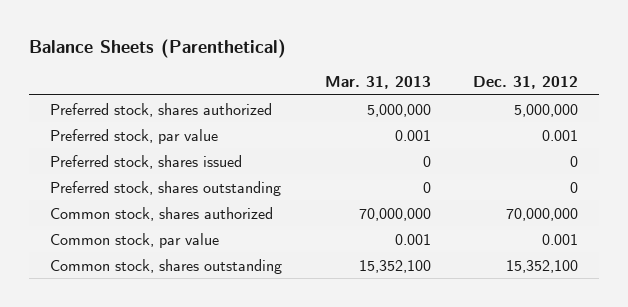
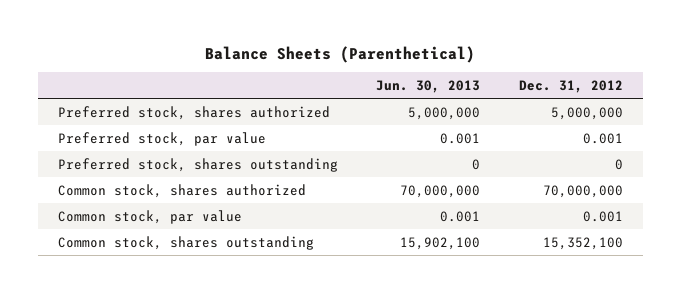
[324,75,431,89] Mar. 31, 2013 -> none
none -> [376,80,481,94] Jun. 30, 2013
[50,154,243,169] Preferred stock, shares issued -> none

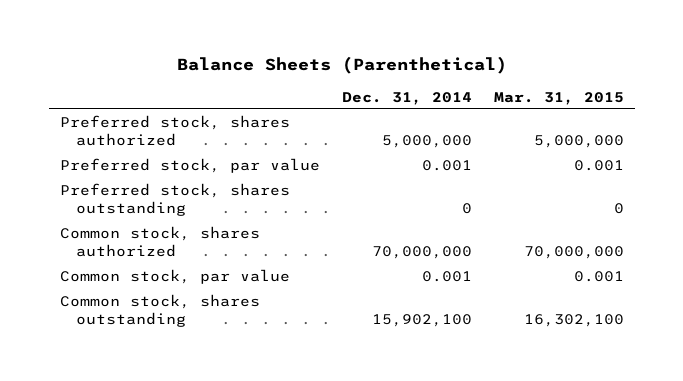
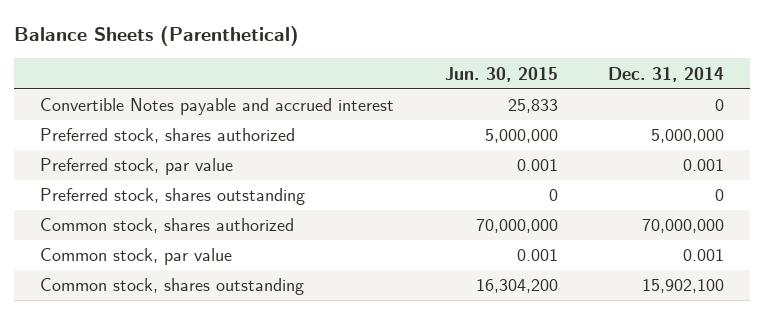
[493,91,624,105] Mar. 31, 2015 -> none
none -> [444,66,558,82] Jun. 30, 2015
none -> [39,98,394,116] Convertible Notes payable and accrued interest

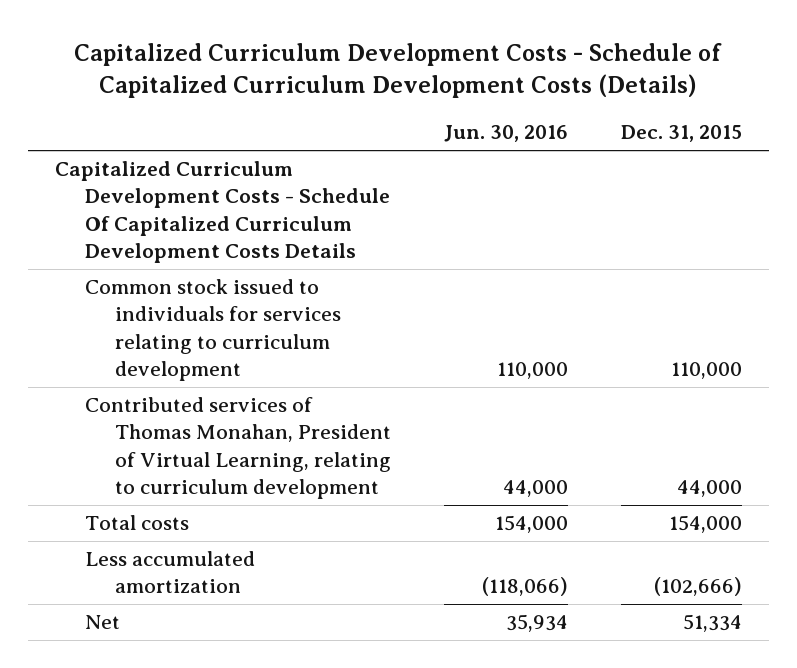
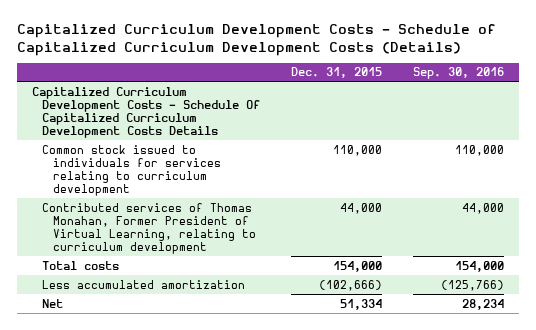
[443,125,568,143] Jun. 30, 2016 -> none
none -> [412,67,504,80] Sep. 30, 2016
[84,397,391,499] Contributed services of Thomas Monahan, President of Virtual Learning, relating to curriculum development -> [42,202,256,255] Contributed services of Thomas Monahan, Former President of Virtual Learning, relating to curriculum development

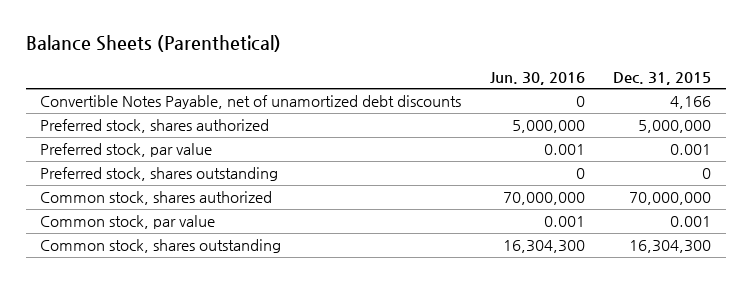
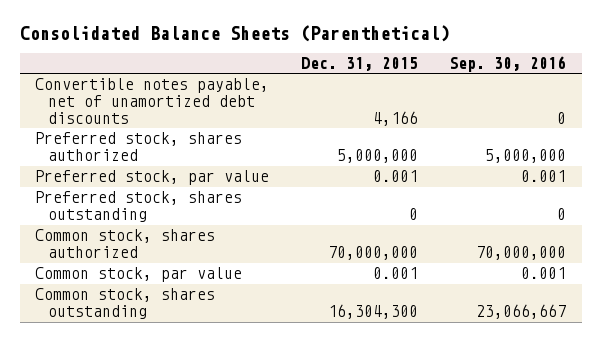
[25,35,281,53] Balance Sheets (Parenthetical) -> [19,24,450,42] Consolidated Balance Sheets (Parenthetical)
[489,71,585,85] Jun. 30, 2016 -> none
none -> [449,55,567,72] Sep. 30, 2016
[39,95,461,110] Convertible Notes Payable, net of unamortized debt discounts -> [35,78,270,124] Convertible notes payable, net of unamortized debt discounts

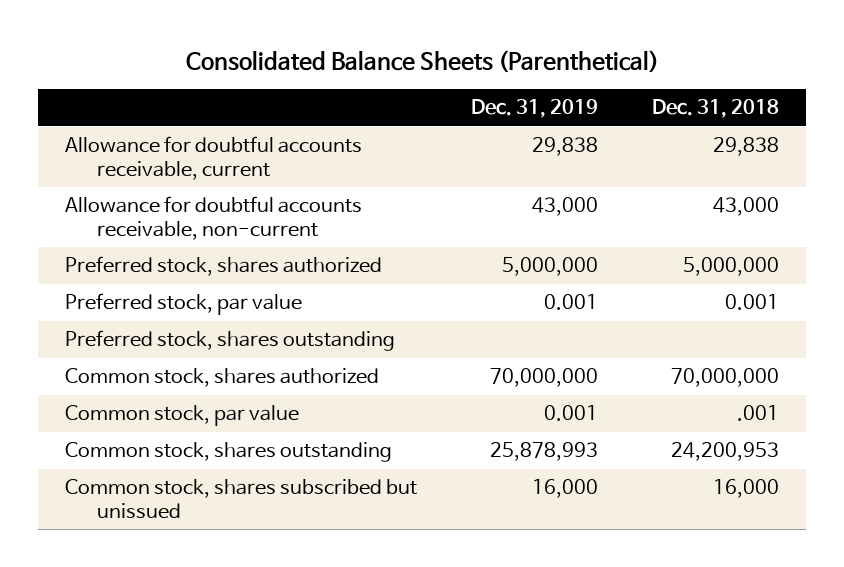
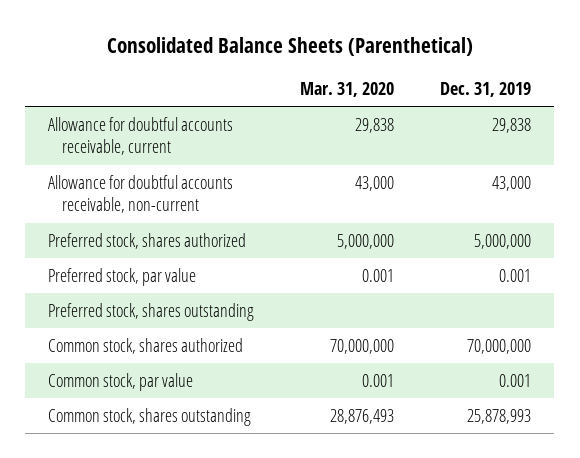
[651,99,779,119] Dec. 31, 2018 -> none
none -> [300,81,395,97] Mar. 31, 2020
[65,479,418,520] Common stock, shares subscribed but unissued -> none

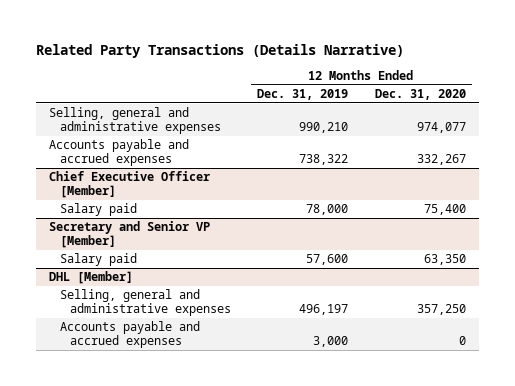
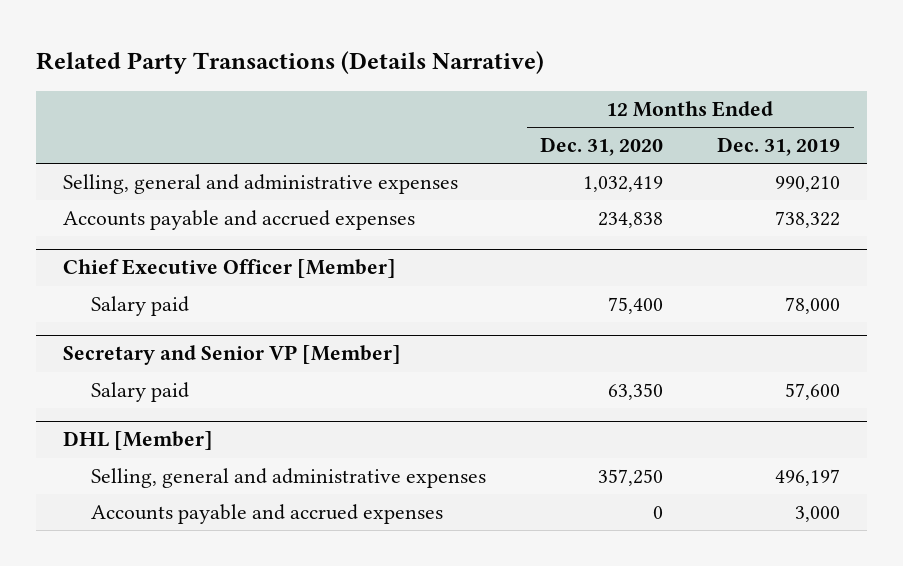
[416,122,466,134] 974,077 -> [583,176,664,193] 1,032,419
[416,154,466,166] 332,267 -> [598,212,664,229] 234,838

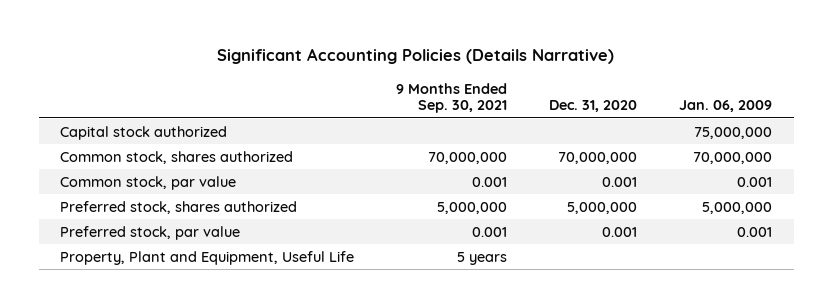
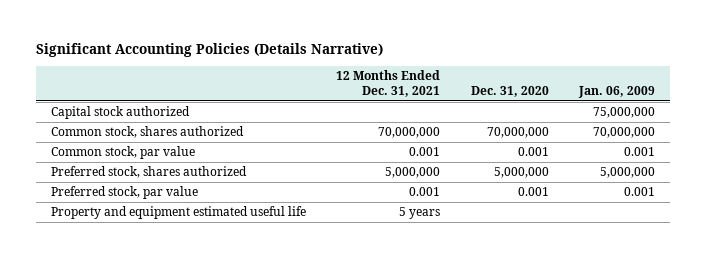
[396,82,508,114] 9 Months Ended Sep. 30, 2021 -> none
none -> [336,70,441,98] 12 Months Ended Dec. 31, 2021
[60,250,355,265] Property, Plant and Equipment, Useful Life -> [51,206,307,220] Property and equipment estimated useful life

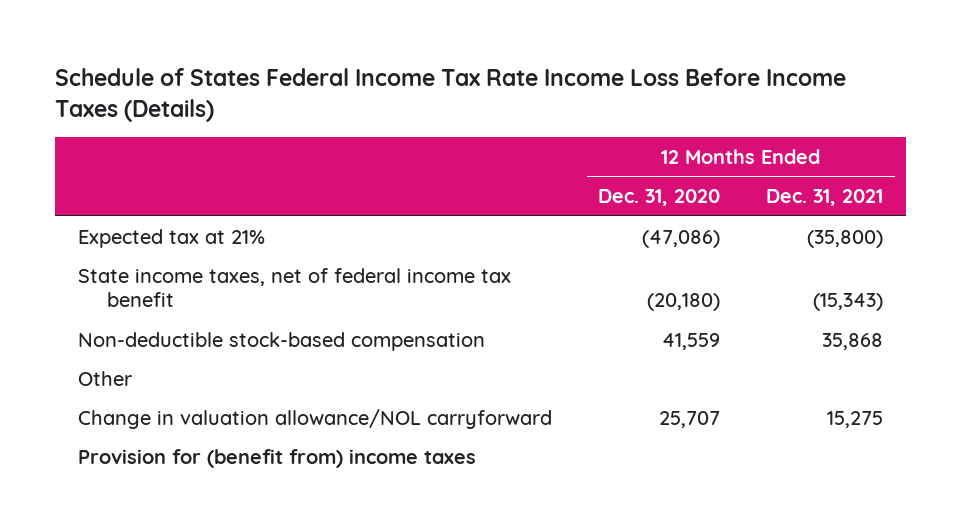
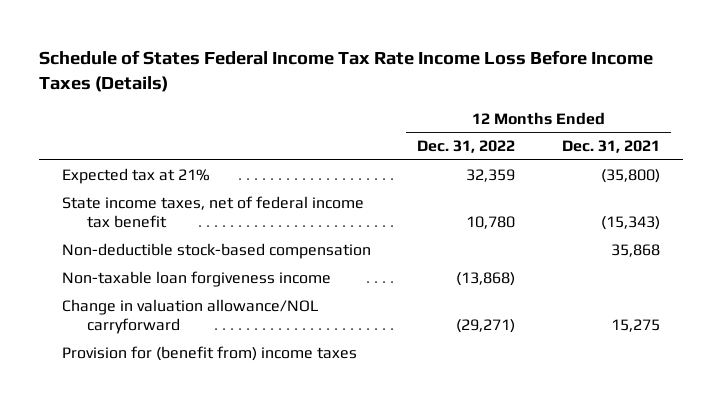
[598,188,721,206] Dec. 31, 2020 -> none
none -> [417,140,516,154] Dec. 31, 2022
[78,370,133,386] Other -> [61,271,331,288] Non-taxable loan forgiveness income

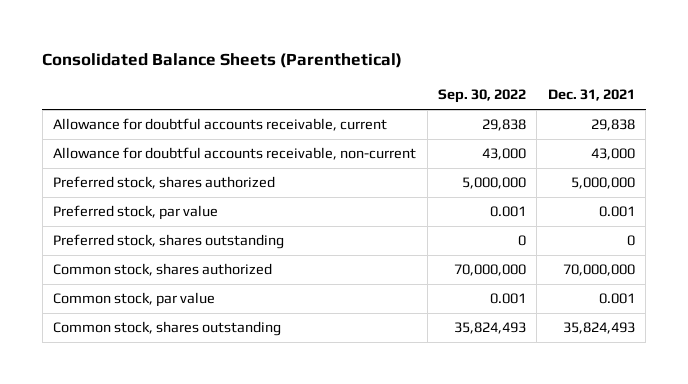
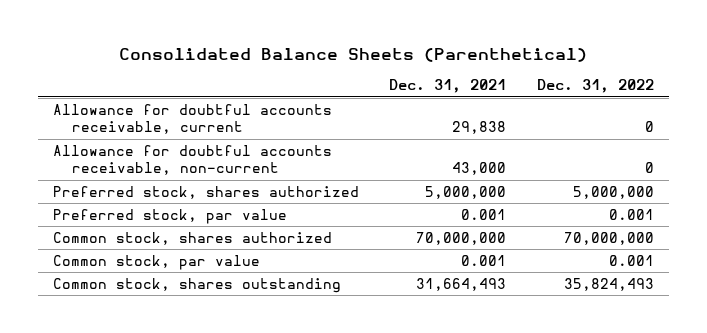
[438,89,527,104] Sep. 30, 2022 -> none
none -> [536,79,654,94] Dec. 31, 2022
[53,234,285,250] Preferred stock, shares outstanding -> none
[562,322,635,335] 35,824,493 -> [416,277,507,291] 31,664,493

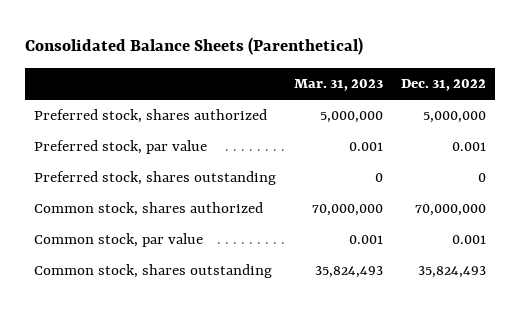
[389,79,507,94] Dec. 31, 2021 -> none
none -> [294,79,384,92] Mar. 31, 2023
[53,103,333,135] Allowance for doubtful accounts receivable, current -> none
[53,144,333,176] Allowance for doubtful accounts receivable, non-current -> none
none -> [34,171,277,186] Preferred stock, shares outstanding

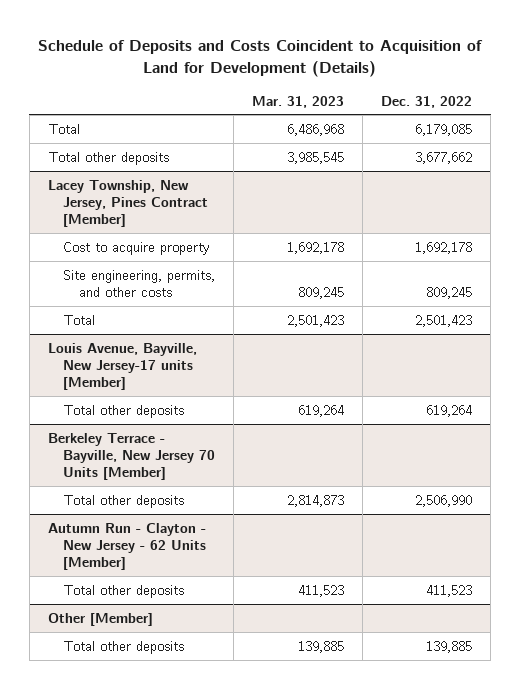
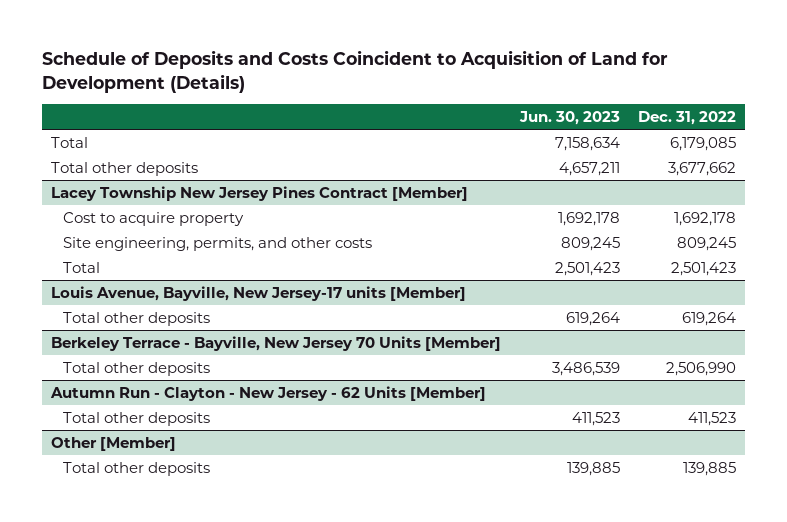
[252,95,345,108] Mar. 31, 2023 -> none
none -> [518,110,620,125] Jun. 30, 2023
[47,179,209,227] Lacey Township, New Jersey, Pines Contract [Member] -> [50,185,468,201] Lacey Township New Jersey Pines Contract [Member]

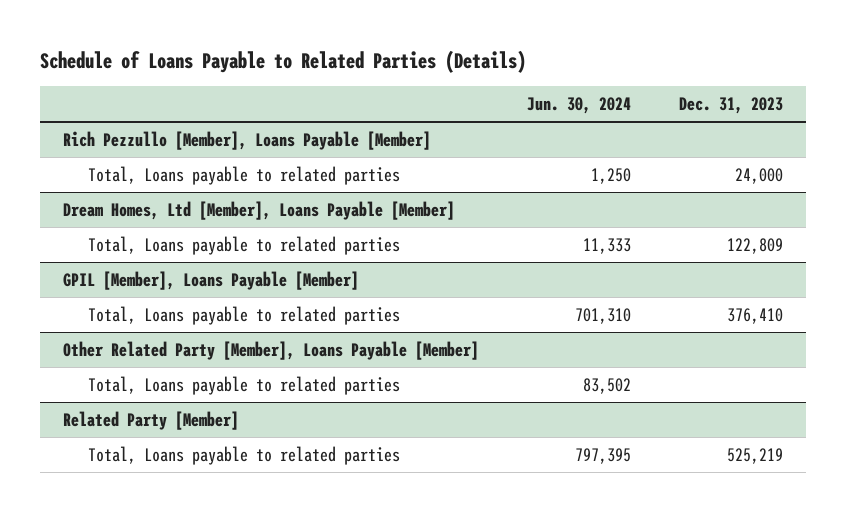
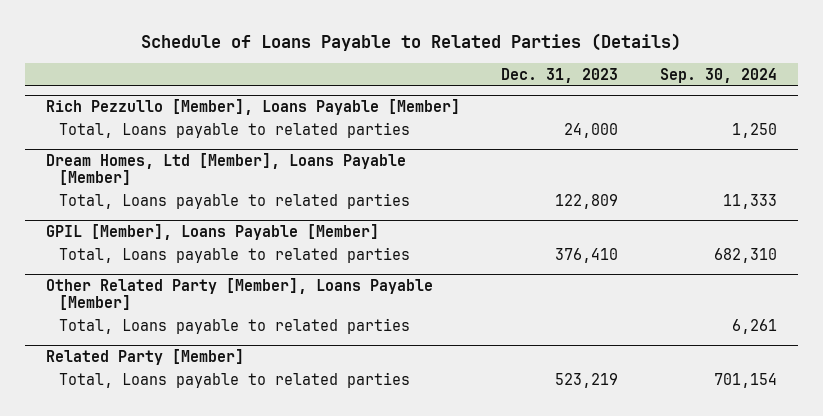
[527,97,632,115] Jun. 30, 2024 -> none
none -> [659,67,777,83] Sep. 30, 2024
[726,448,783,465] 525,219 -> [555,372,619,388] 523,219

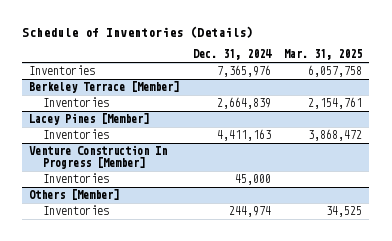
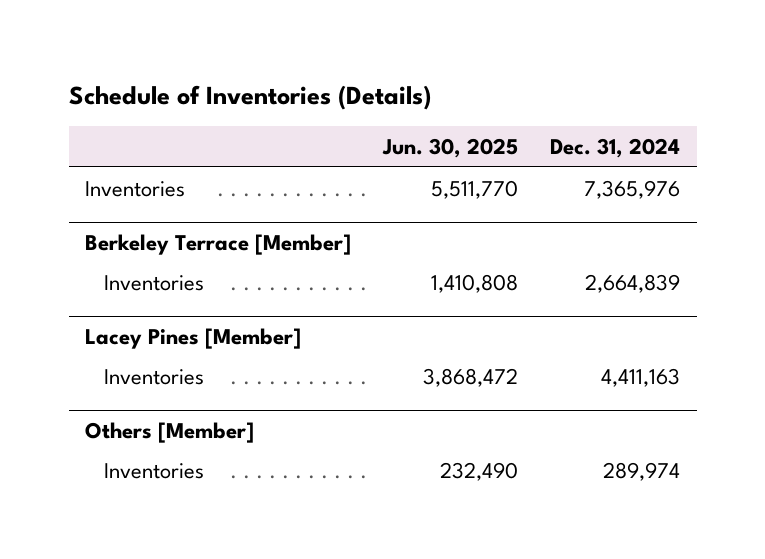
[284,49,363,61] Mar. 31, 2025 -> none
none -> [382,137,519,158] Jun. 30, 2025
[29,145,168,170] Venture Construction In Progress [Member] -> none
[43,173,110,184] Inventories -> none
[228,206,271,218] 244,974 -> [603,461,681,481] 289,974

